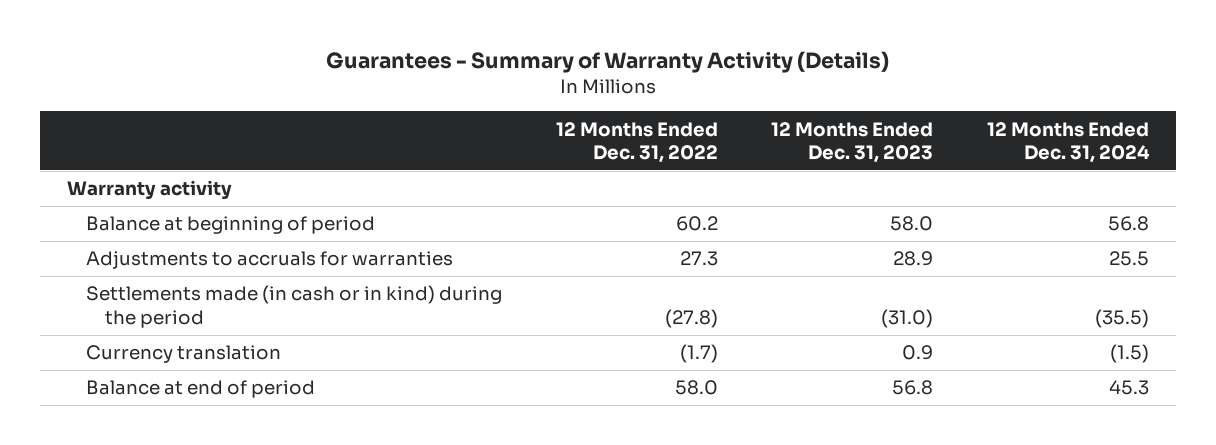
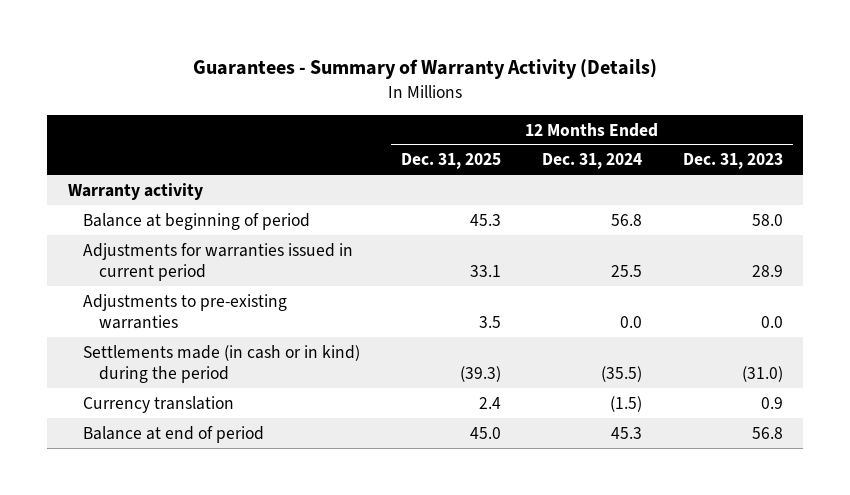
[555,121,718,163] 12 Months Ended Dec. 31, 2022 -> none
none -> [401,153,502,170] Dec. 31, 2025
[85,251,453,270] Adjustments to accruals for warranties -> [83,242,354,281] Adjustments for warranties issued in current period
none -> [83,293,288,329] Adjustments to pre-existing warranties

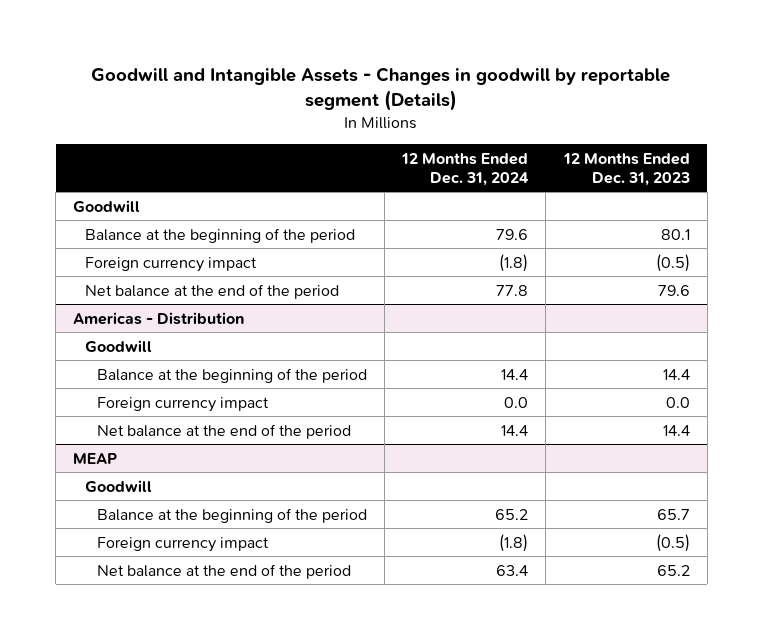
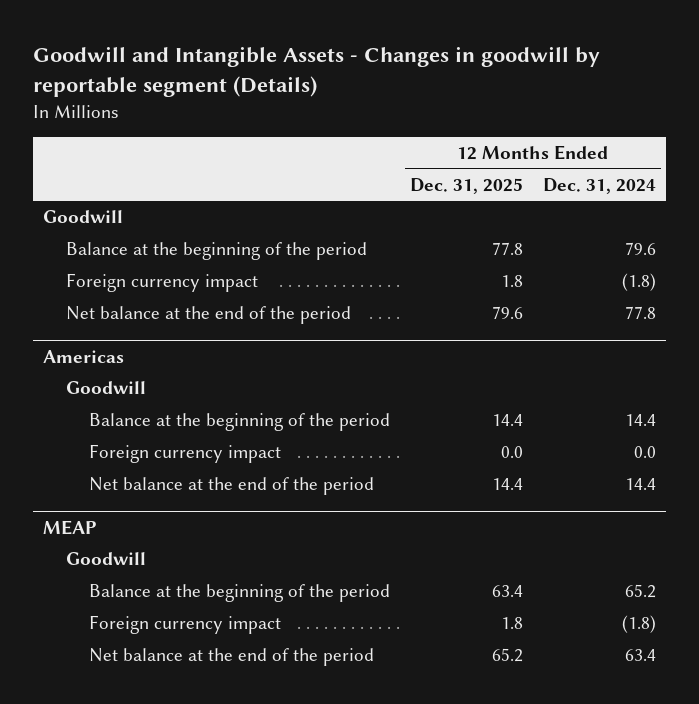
[562,152,690,186] 12 Months Ended Dec. 31, 2023 -> none
none -> [409,177,523,194] Dec. 31, 2025
[73,311,245,325] Americas - Distribution -> [42,349,124,363] Americas

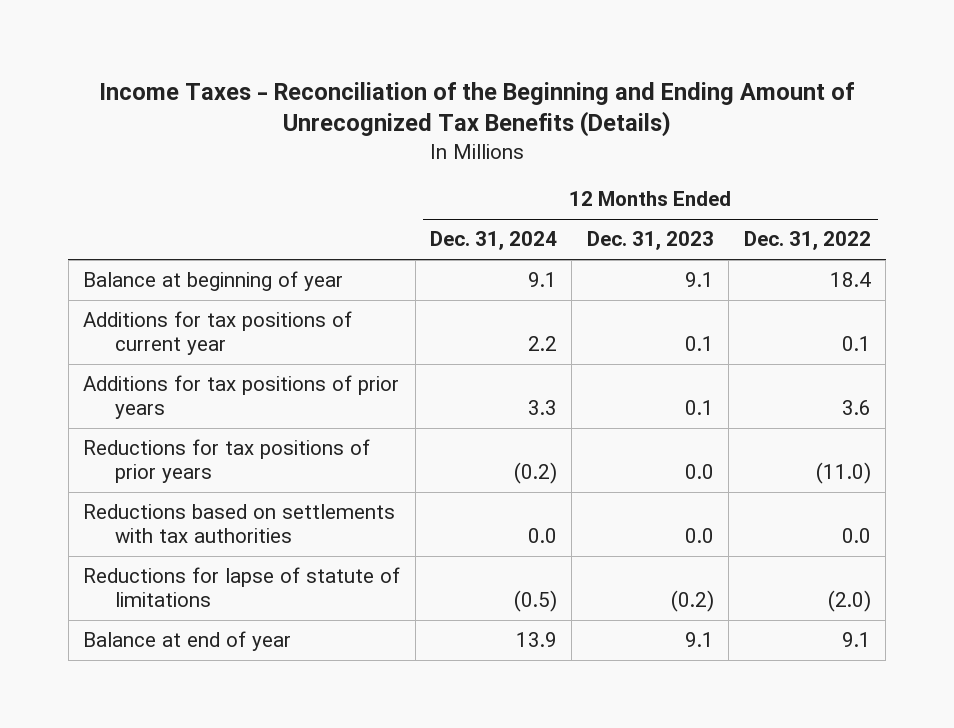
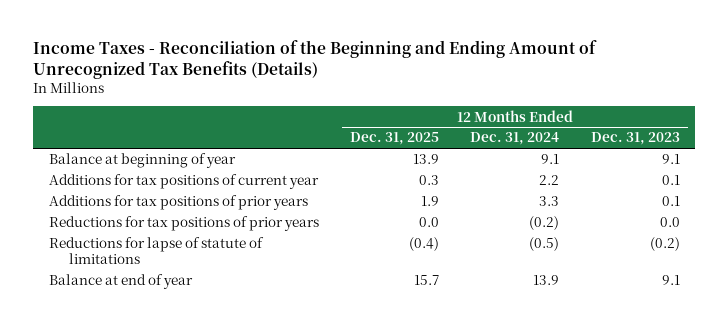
[743,231,871,251] Dec. 31, 2022 -> none
none -> [349,132,439,146] Dec. 31, 2025
[83,504,396,544] Reductions based on settlements with tax authorities -> none

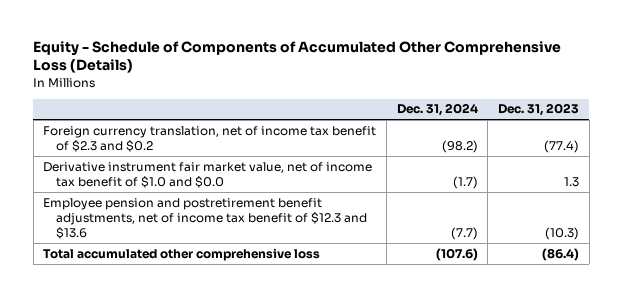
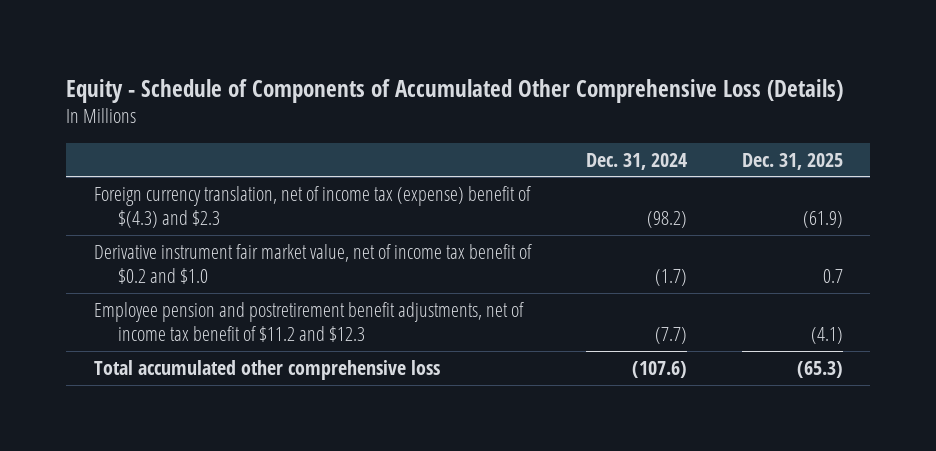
[498,103,580,117] Dec. 31, 2023 -> none
none -> [741,152,843,170] Dec. 31, 2025
[43,125,377,152] Foreign currency translation, net of income tax benefit of $2.3 and $0.2 -> [93,185,531,229] Foreign currency translation, net of income tax (expense) benefit of $(4.3) and $2.3
[43,161,373,188] Derivative instrument fair market value, net of income tax benefit of $1.0 and $0.0 -> [93,243,532,285] Derivative instrument fair market value, net of income tax benefit of $0.2 and $1.0
[43,197,368,240] Employee pension and postretirement benefit adjustments, net of income tax benefit of $12.3 and $13.6 -> [93,301,524,343] Employee pension and postretirement benefit adjustments, net of income tax benefit of $11.2 and $12.3

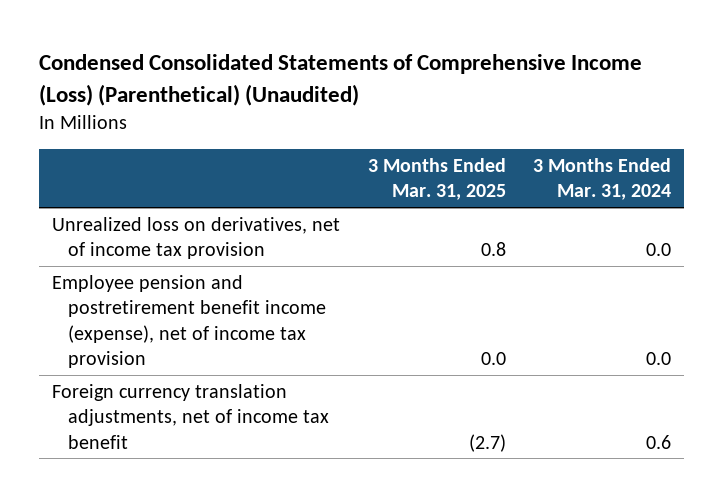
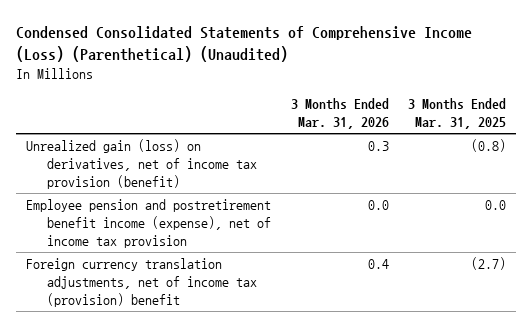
[532,157,671,201] 3 Months Ended Mar. 31, 2024 -> none
none -> [290,98,389,129] 3 Months Ended Mar. 31, 2026
[52,216,341,260] Unrealized loss on derivatives, net of income tax provision -> [25,139,257,189] Unrealized gain (loss) on derivatives, net of income tax provision (benefit)
[480,242,506,257] 0.8 -> [471,139,507,153] (0.8)
[52,383,330,449] Foreign currency translation adjustments, net of income tax benefit -> [25,258,257,307] Foreign currency translation adjustments, net of income tax (provision) benefit

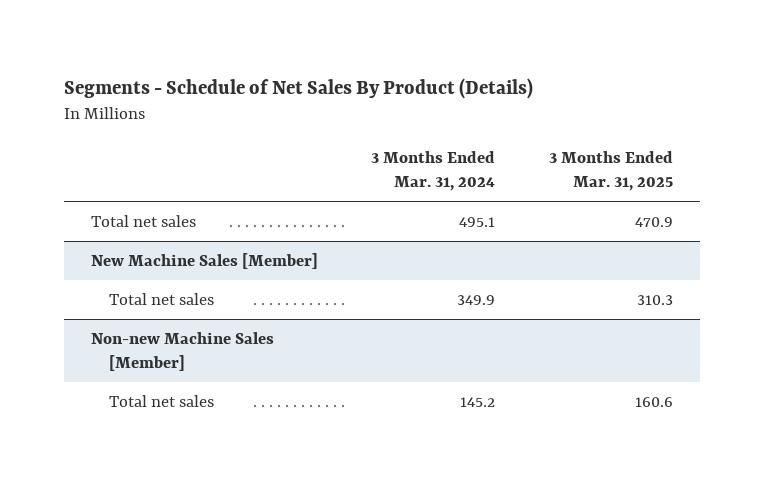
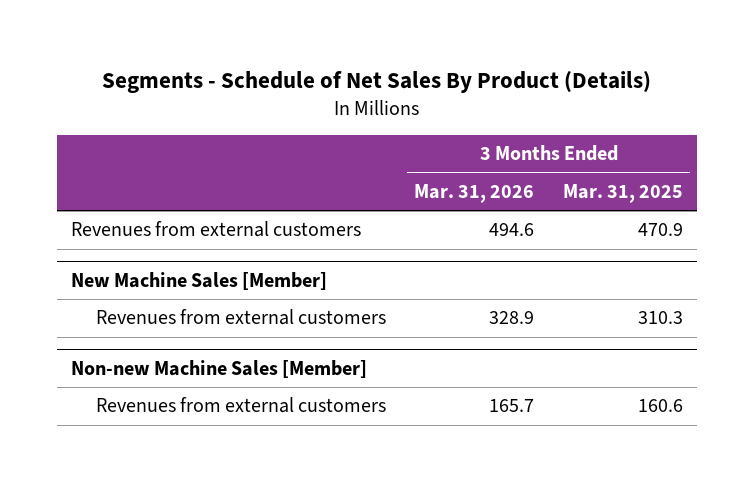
[371,151,496,192] 3 Months Ended Mar. 31, 2024 -> none
none -> [414,183,535,203] Mar. 31, 2026
[90,214,196,227] Total net sales -> [71,221,362,238] Revenues from external customers
[109,292,215,305] Total net sales -> [95,309,386,326] Revenues from external customers
[109,394,215,407] Total net sales -> [95,397,386,414] Revenues from external customers

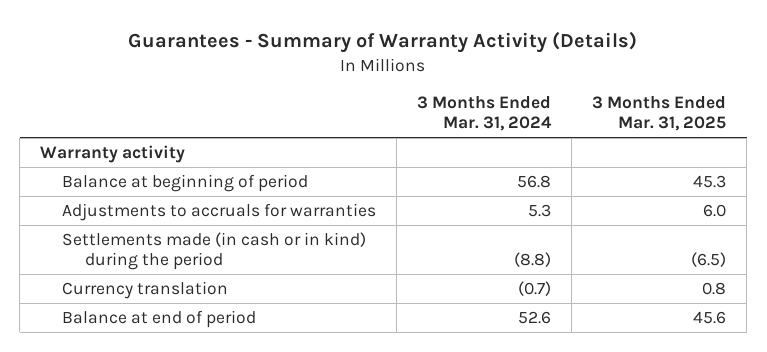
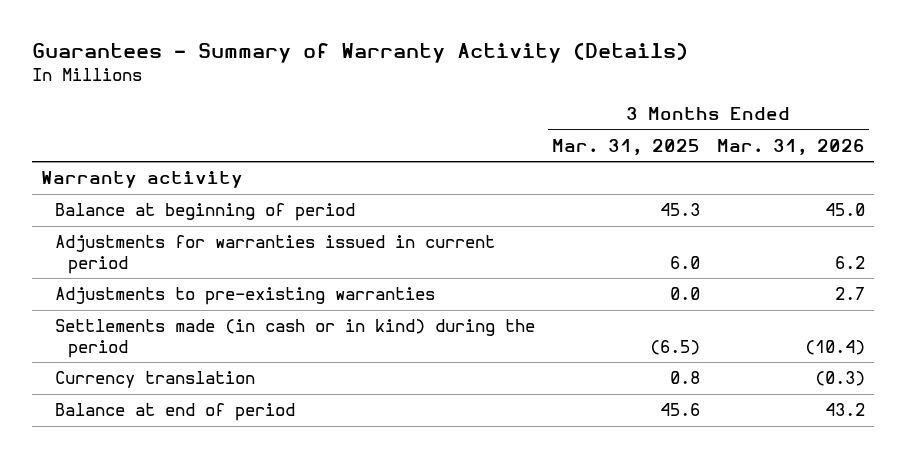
[417,96,553,132] 3 Months Ended Mar. 31, 2024 -> none
none -> [717,138,866,155] Mar. 31, 2026
[62,203,377,222] Adjustments to accruals for warranties -> [54,235,495,274] Adjustments for warranties issued in current period
none -> [54,287,435,306] Adjustments to pre-existing warranties

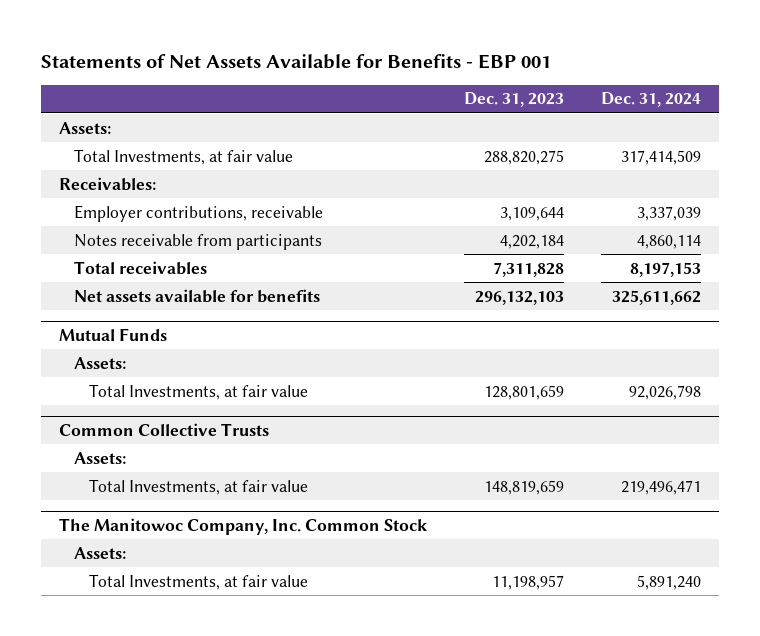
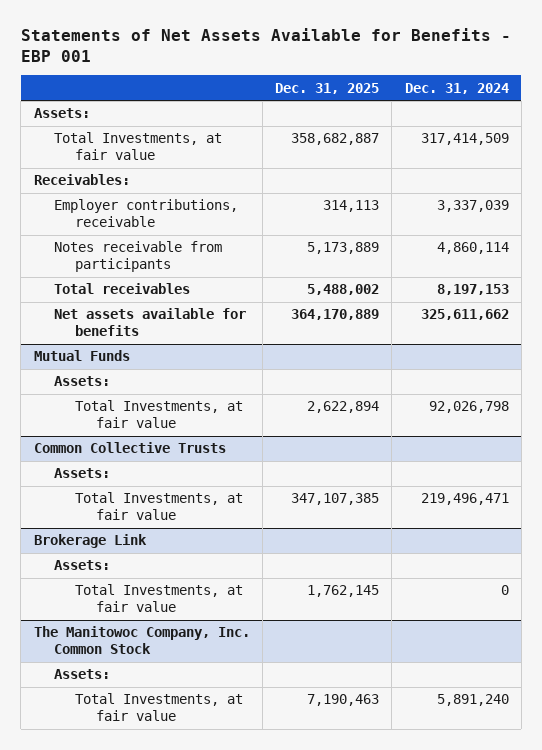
[463,92,564,108] Dec. 31, 2023 -> none
none -> [275,82,380,94] Dec. 31, 2025
none -> [33,534,147,549] Brokerage Link
none -> [54,560,111,571] Assets:
none -> [75,584,244,613] Total Investments, at fair value

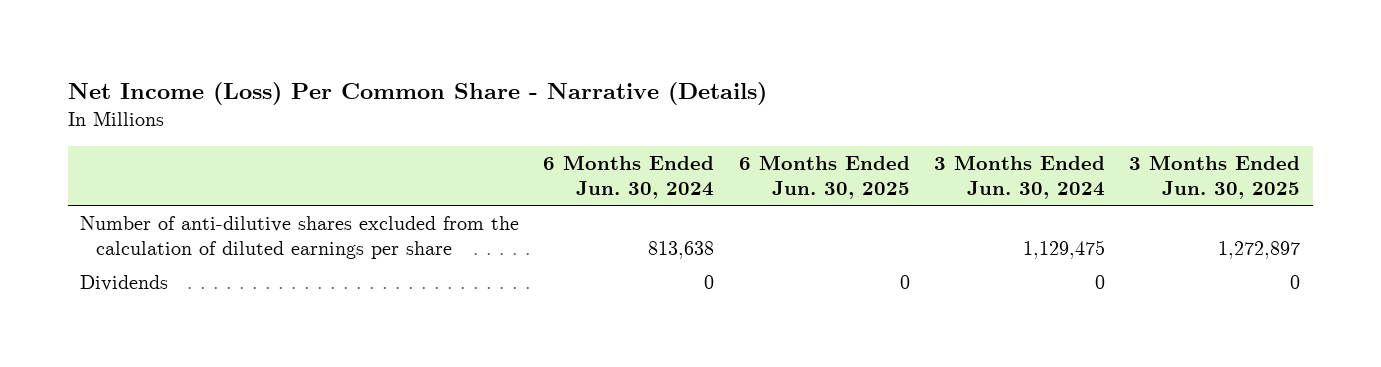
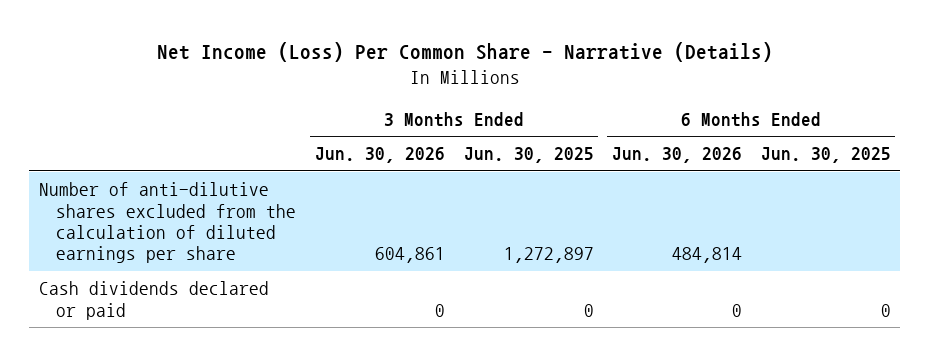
[543,155,715,199] 6 Months Ended Jun. 30, 2024 -> none
[934,155,1106,199] 3 Months Ended Jun. 30, 2024 -> none
none -> [314,147,445,164] Jun. 30, 2026
none -> [612,147,743,164] Jun. 30, 2026
[80,275,169,292] Dividends -> [38,281,269,320] Cash dividends declared or paid

